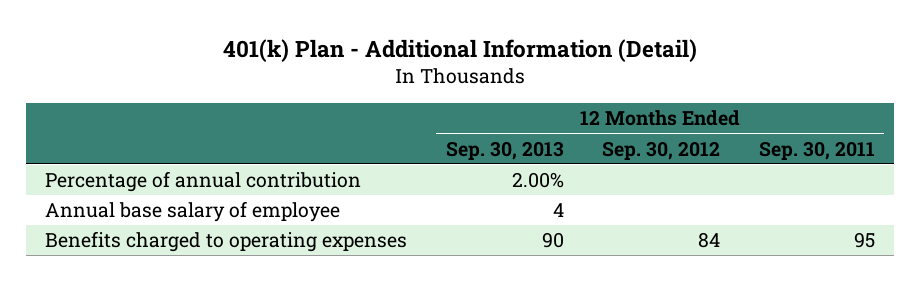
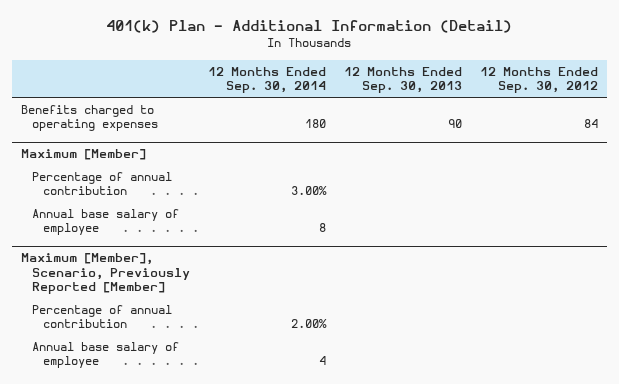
[758,140,875,160] Sep. 30, 2011 -> none
none -> [208,66,327,93] 12 Months Ended Sep. 30, 2014
[45,171,362,193] Percentage of annual contribution -> none
[45,201,341,223] Annual base salary of employee -> none
none -> [21,149,147,161] Maximum [Member]
none -> [32,172,173,196] Percentage of annual contribution
none -> [32,209,180,236] Annual base salary of employee
none -> [21,253,191,294] Maximum [Member], Scenario, Previously Reported [Member]
none -> [32,305,173,329] Percentage of annual contribution
none -> [32,342,180,369] Annual base salary of employee

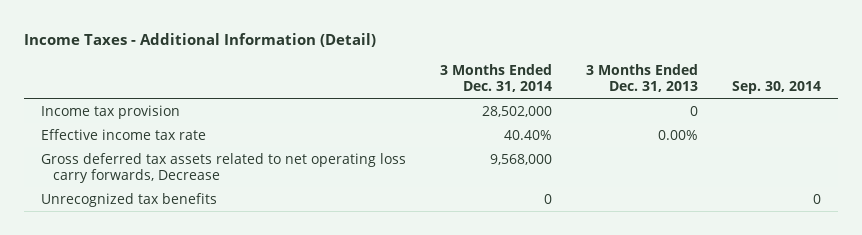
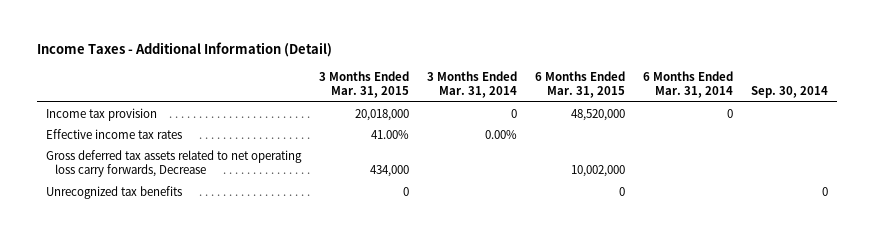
[440,63,553,93] 3 Months Ended Dec. 31, 2014 -> none
[585,63,698,93] 3 Months Ended Dec. 31, 2013 -> none
none -> [318,70,409,99] 3 Months Ended Mar. 31, 2015
none -> [426,70,517,99] 3 Months Ended Mar. 31, 2014
none -> [535,70,626,99] 6 Months Ended Mar. 31, 2015
none -> [643,70,734,99] 6 Months Ended Mar. 31, 2014
[41,128,207,140] Effective income tax rate -> [45,128,182,139] Effective income tax rates

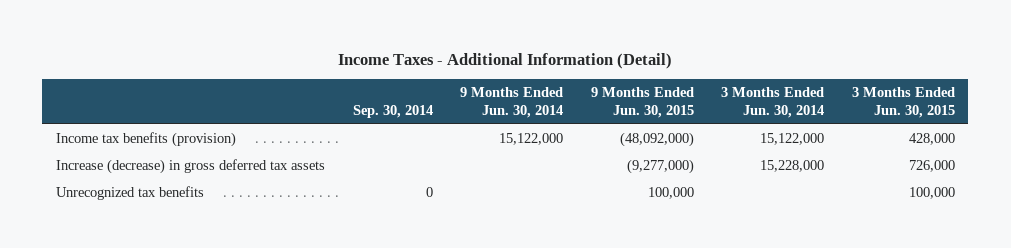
[318,70,409,99] 3 Months Ended Mar. 31, 2015 -> none
[426,70,517,99] 3 Months Ended Mar. 31, 2014 -> none
[535,70,626,99] 6 Months Ended Mar. 31, 2015 -> none
[643,70,734,99] 6 Months Ended Mar. 31, 2014 -> none
none -> [460,87,564,118] 9 Months Ended Jun. 30, 2014
none -> [590,87,694,118] 9 Months Ended Jun. 30, 2015
none -> [721,87,825,118] 3 Months Ended Jun. 30, 2014
none -> [851,87,955,118] 3 Months Ended Jun. 30, 2015
[45,128,182,139] Effective income tax rates -> none
[45,107,157,121] Income tax provision -> [56,131,237,147] Income tax benefits (provision)
[45,149,302,178] Gross deferred tax assets related to net operating loss carry forwards, Decrease -> [56,158,326,174] Increase (decrease) in gross deferred tax assets

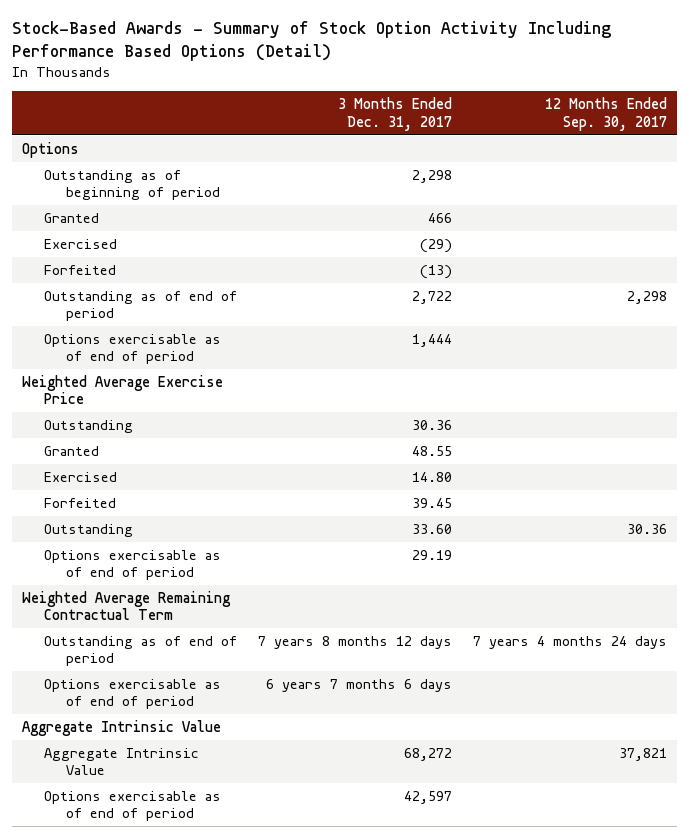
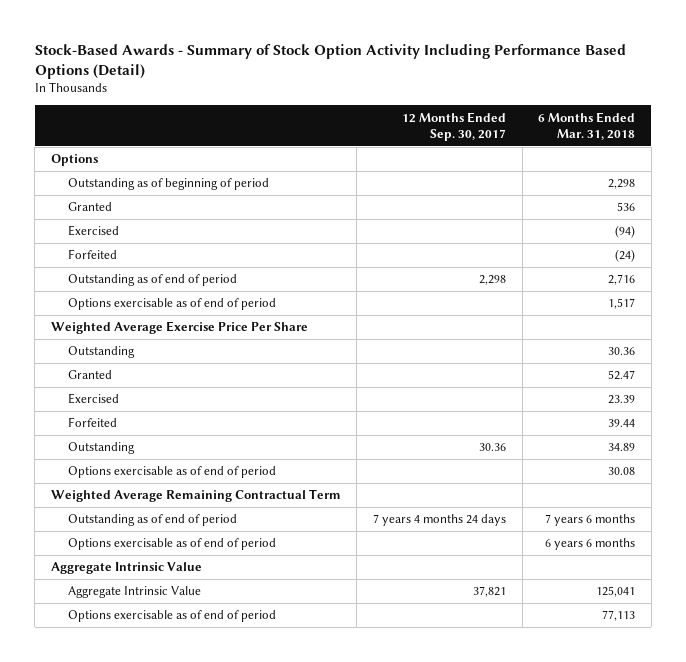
[337,97,452,131] 3 Months Ended Dec. 31, 2017 -> none
none -> [538,111,636,140] 6 Months Ended Mar. 31, 2018
[22,375,224,405] Weighted Average Exercise Price -> [50,321,308,335] Weighted Average Exercise Price Per Share

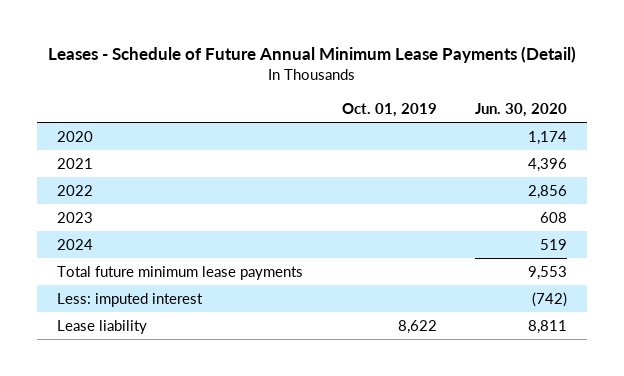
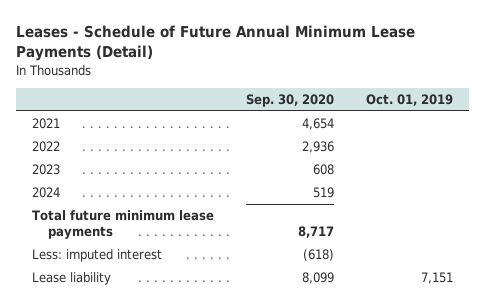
[475,102,568,117] Jun. 30, 2020 -> none
none -> [246,94,335,108] Sep. 30, 2020
[56,130,93,142] 2020 -> none
[397,319,437,334] 8,622 -> [421,272,454,285] 7,151

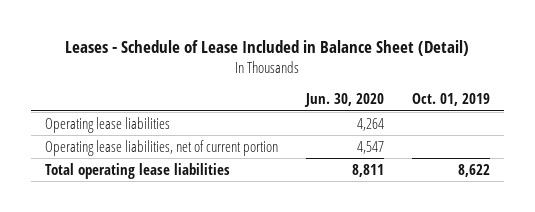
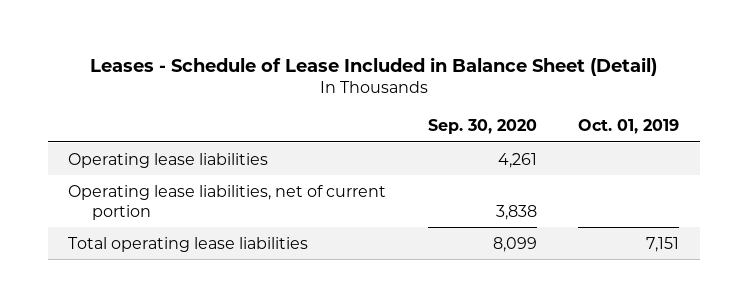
[303,93,384,108] Jun. 30, 2020 -> none
none -> [427,118,537,134] Sep. 30, 2020
[457,163,490,177] 8,622 -> [646,236,680,252] 7,151

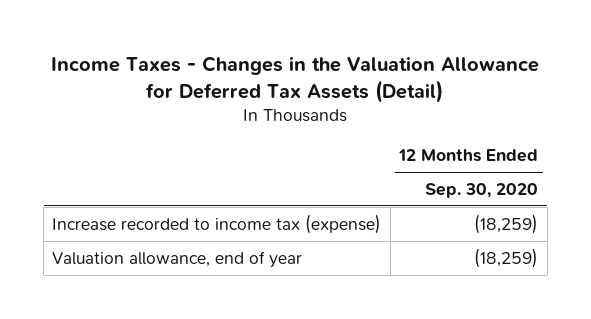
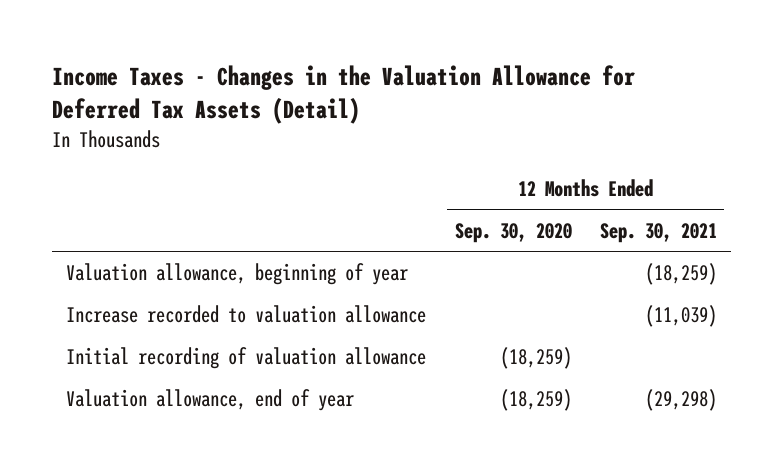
none -> [599,222,717,243] Sep. 30, 2021
none -> [66,263,409,286] Valuation allowance, beginning of year
none -> [66,305,427,324] Increase recorded to valuation allowance
[52,213,382,234] Increase recorded to income tax (expense) -> [66,347,427,370] Initial recording of valuation allowance

